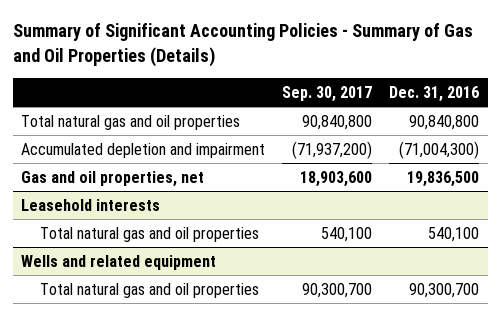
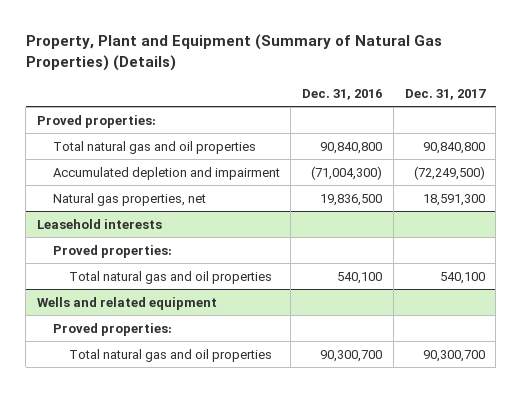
[12,23,473,67] Summary of Significant Accounting Policies - Summary of Gas and Oil Properties (Details) -> [25,34,442,71] Property, Plant and Equipment (Summary of Natural Gas Properties) (Details)
[282,85,373,102] Sep. 30, 2017 -> none
none -> [404,88,486,100] Dec. 31, 2017
none -> [36,114,156,128] Proved properties:
[21,170,205,187] Gas and oil properties, net -> [52,192,206,206] Natural gas properties, net
none -> [52,244,172,258] Proved properties:
none -> [52,322,172,336] Proved properties:

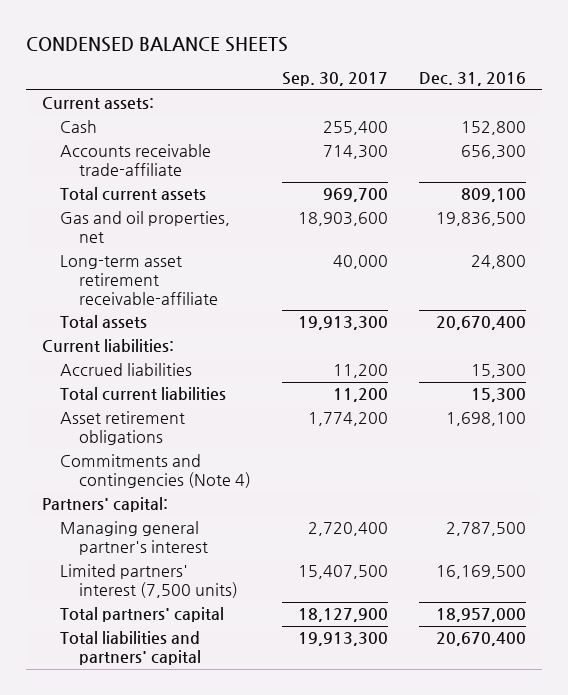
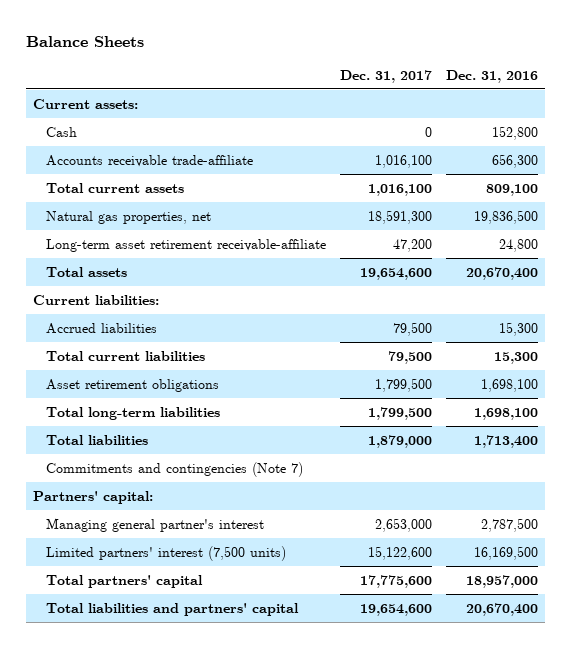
[26,37,289,53] CONDENSED BALANCE SHEETS -> [25,36,144,48] Balance Sheets
[282,72,389,87] Sep. 30, 2017 -> none
none -> [340,69,433,83] Dec. 31, 2017
[60,211,231,244] Gas and oil properties, net -> [46,210,212,224] Natural gas properties, net
none -> [46,406,221,420] Total long-term liabilities
none -> [46,434,149,445] Total liabilities
[60,454,251,489] Commitments and contingencies (Note 4) -> [46,461,304,477] Commitments and contingencies (Note 7)

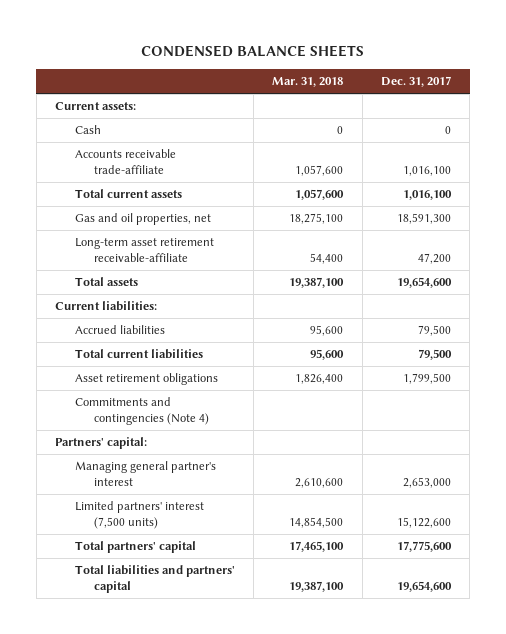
[25,36,144,48] Balance Sheets -> [141,45,365,58] CONDENSED BALANCE SHEETS
[446,69,539,83] Dec. 31, 2016 -> none
none -> [272,77,344,88] Mar. 31, 2018
[46,210,212,224] Natural gas properties, net -> [74,213,211,226] Gas and oil properties, net
[46,406,221,420] Total long-term liabilities -> none
[46,434,149,445] Total liabilities -> none
[46,461,304,477] Commitments and contingencies (Note 7) -> [74,397,209,425] Commitments and contingencies (Note 4)

